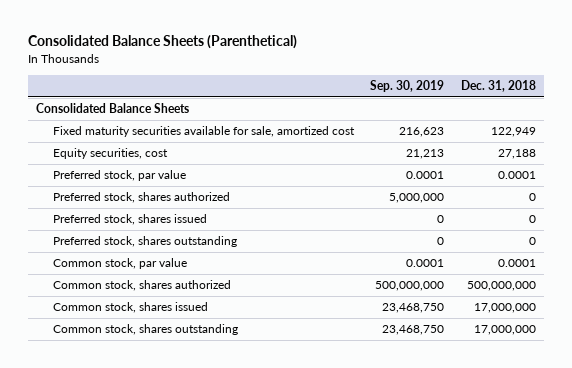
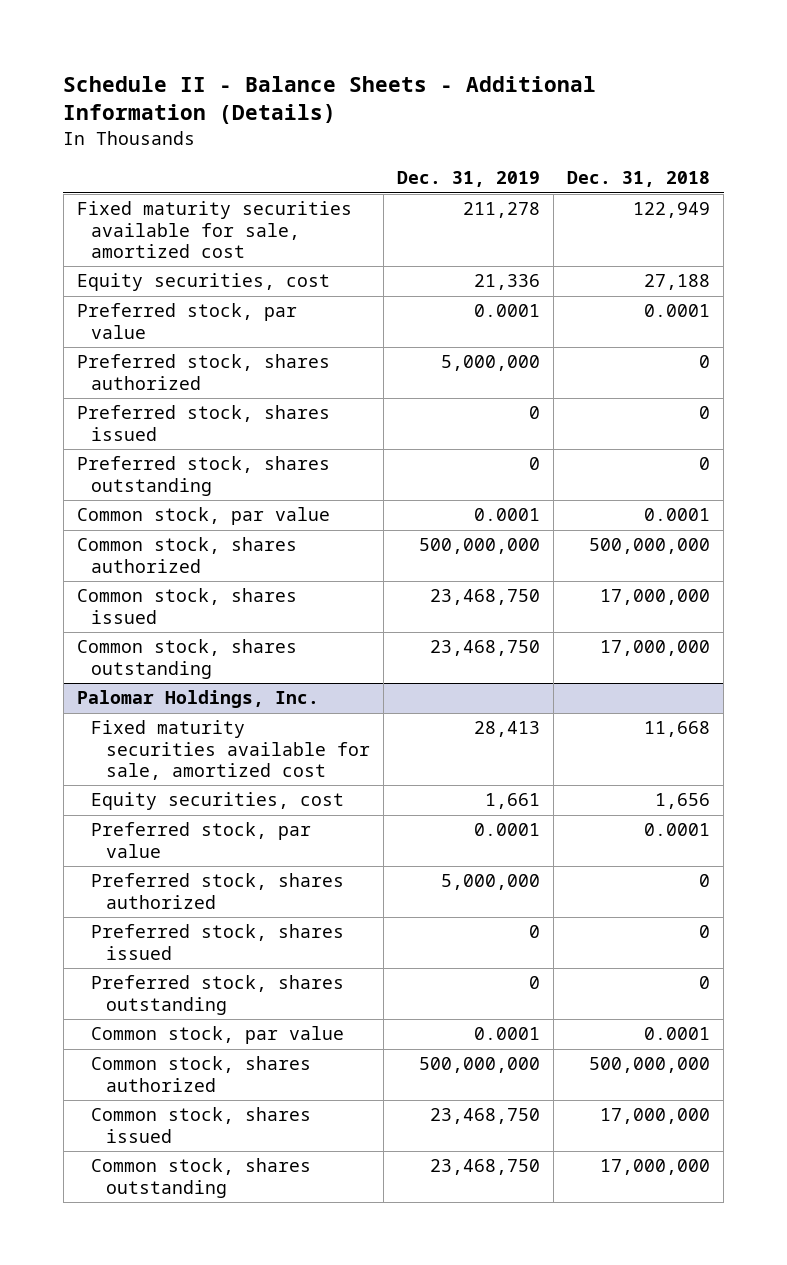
[27,35,297,50] Consolidated Balance Sheets (Parenthetical) -> [63,75,597,124] Schedule II - Balance Sheets - Additional Information (Details)
[370,80,445,93] Sep. 30, 2019 -> none
none -> [396,171,540,188] Dec. 31, 2019
[36,103,190,114] Consolidated Balance Sheets -> none
none -> [77,690,320,709] Palomar Holdings, Inc.
none -> [91,720,370,780] Fixed maturity securities available for sale, amortized cost
none -> [91,792,345,811] Equity securities, cost
none -> [91,822,312,858] Preferred stock, par value
none -> [91,873,345,909] Preferred stock, shares authorized
none -> [91,924,345,960] Preferred stock, shares issued
none -> [91,975,345,1015] Preferred stock, shares outstanding
none -> [91,1026,345,1045] Common stock, par value
none -> [91,1056,312,1092] Common stock, shares authorized
none -> [91,1107,312,1143] Common stock, shares issued
none -> [91,1158,312,1198] Common stock, shares outstanding

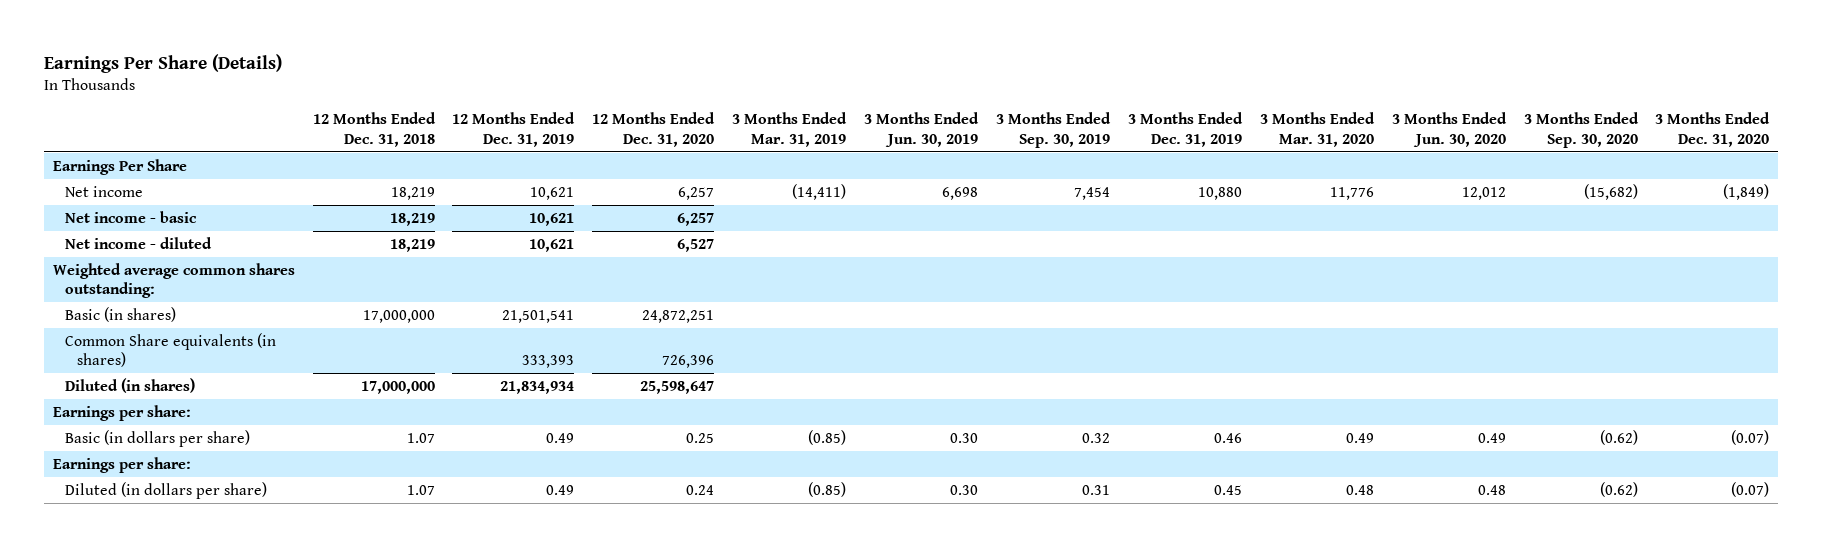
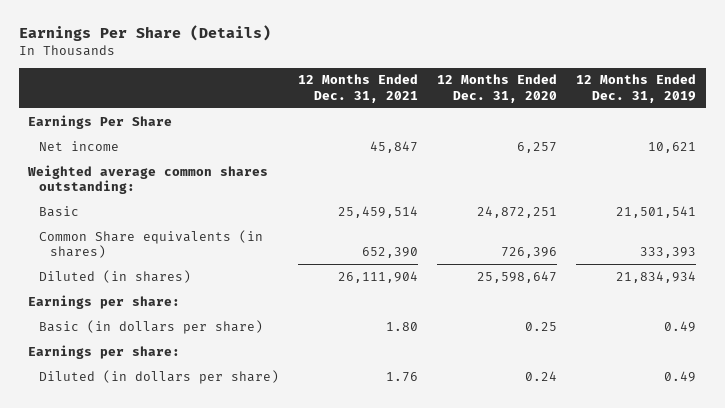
[312,112,436,147] 12 Months Ended Dec. 31, 2018 -> none
[732,112,848,147] 3 Months Ended Mar. 31, 2019 -> none
[864,112,980,147] 3 Months Ended Jun. 30, 2019 -> none
[995,112,1111,148] 3 Months Ended Sep. 30, 2019 -> none
[1127,112,1243,147] 3 Months Ended Dec. 31, 2019 -> none
[1259,112,1375,147] 3 Months Ended Mar. 31, 2020 -> none
[1391,112,1507,147] 3 Months Ended Jun. 30, 2020 -> none
[1523,112,1639,148] 3 Months Ended Sep. 30, 2020 -> none
[1655,112,1771,147] 3 Months Ended Dec. 31, 2020 -> none
none -> [298,74,419,103] 12 Months Ended Dec. 31, 2021
[64,211,197,224] Net income - basic -> none
[64,237,212,250] Net income - diluted -> none
[64,307,176,323] Basic (in shares) -> [39,205,80,217] Basic

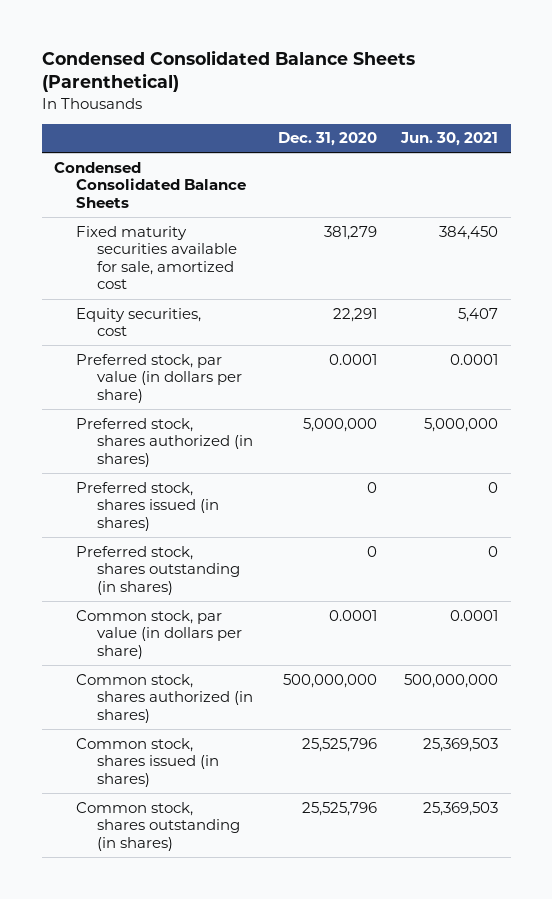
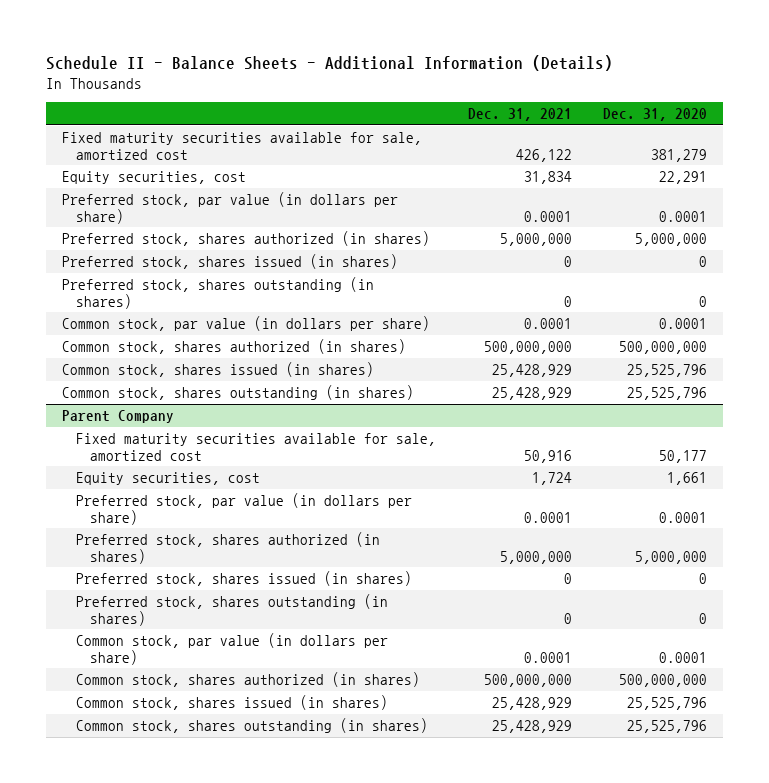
[41,49,415,93] Condensed Consolidated Balance Sheets (Parenthetical) -> [45,55,613,72] Schedule II - Balance Sheets - Additional Information (Details)
[400,132,499,147] Jun. 30, 2021 -> none
none -> [467,107,572,121] Dec. 31, 2021
[53,161,246,208] Condensed Consolidated Balance Sheets -> none
none -> [61,409,174,423] Parent Company
none -> [76,432,437,461] Fixed maturity securities available for sale, amortized cost
none -> [76,471,261,485] Equity securities, cost
none -> [76,492,413,525] Preferred stock, par value (in dollars per share)
none -> [76,531,381,564] Preferred stock, shares authorized (in shares)
none -> [76,570,413,586] Preferred stock, shares issued (in shares)
none -> [76,593,389,626] Preferred stock, shares outstanding (in shares)
none -> [76,632,389,665] Common stock, par value (in dollars per share)
none -> [76,671,421,687] Common stock, shares authorized (in shares)
none -> [76,694,389,710] Common stock, shares issued (in shares)
none -> [76,717,429,733] Common stock, shares outstanding (in shares)

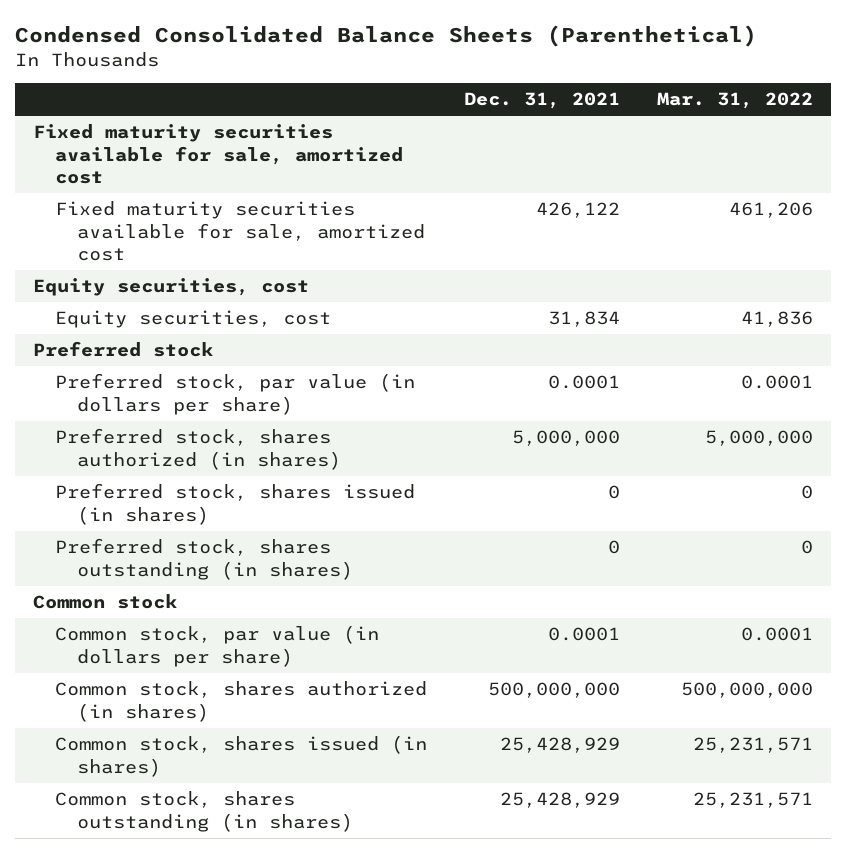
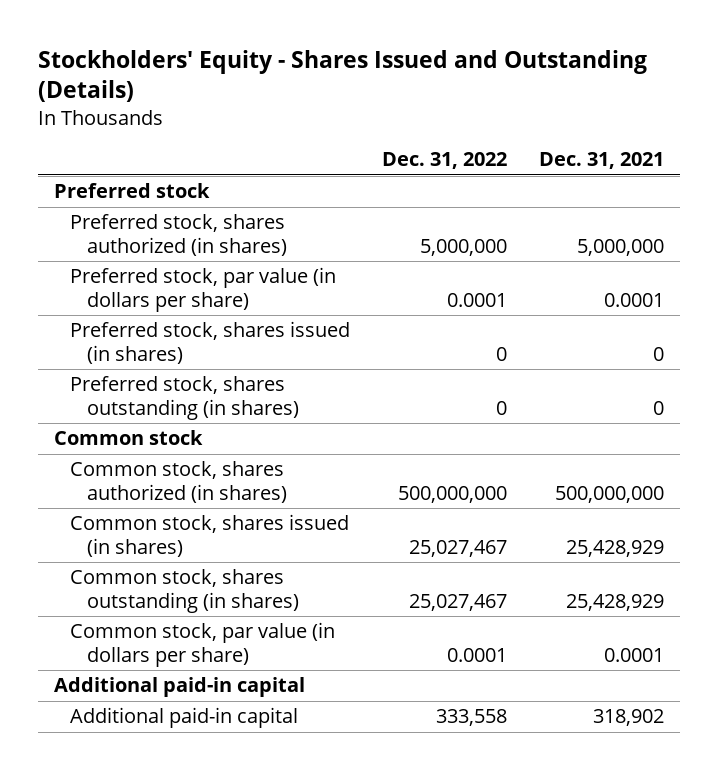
[15,25,758,48] Condensed Consolidated Balance Sheets (Parenthetical) -> [37,50,647,103] Stockholders' Equity - Shares Issued and Outstanding (Details)
[656,92,813,110] Mar. 31, 2022 -> none
none -> [382,152,508,170] Dec. 31, 2022
[33,124,404,184] Fixed maturity securities available for sale, amortized cost -> none
[55,201,426,261] Fixed maturity securities available for sale, amortized cost -> none
[33,278,310,297] Equity securities, cost -> none
[55,310,332,329] Equity securities, cost -> none
[55,373,416,415] Preferred stock, par value (in dollars per share) -> [70,267,337,313] Preferred stock, par value (in dollars per share)
[55,625,380,667] Common stock, par value (in dollars per share) -> [70,622,336,668] Common stock, par value (in dollars per share)
none -> [53,677,305,698] Additional paid-in capital
none -> [70,707,299,729] Additional paid-in capital

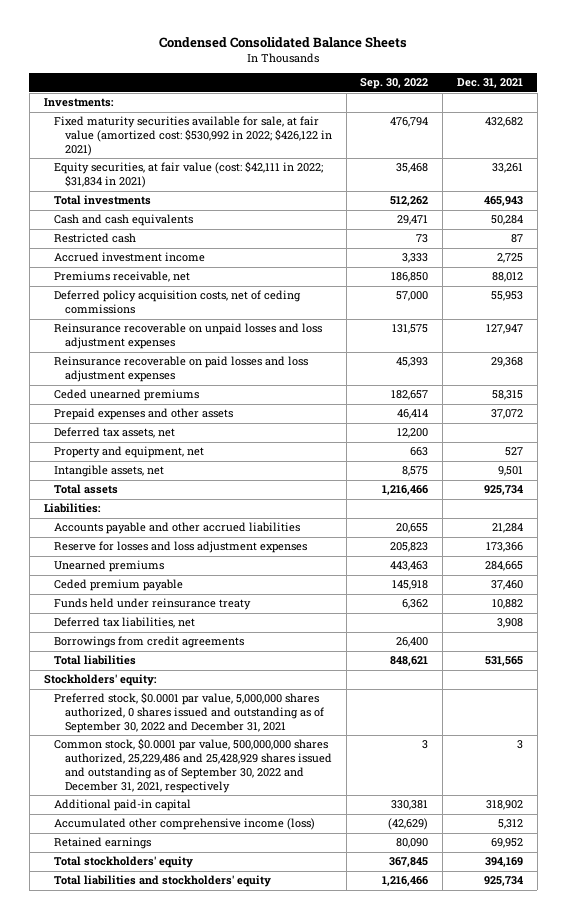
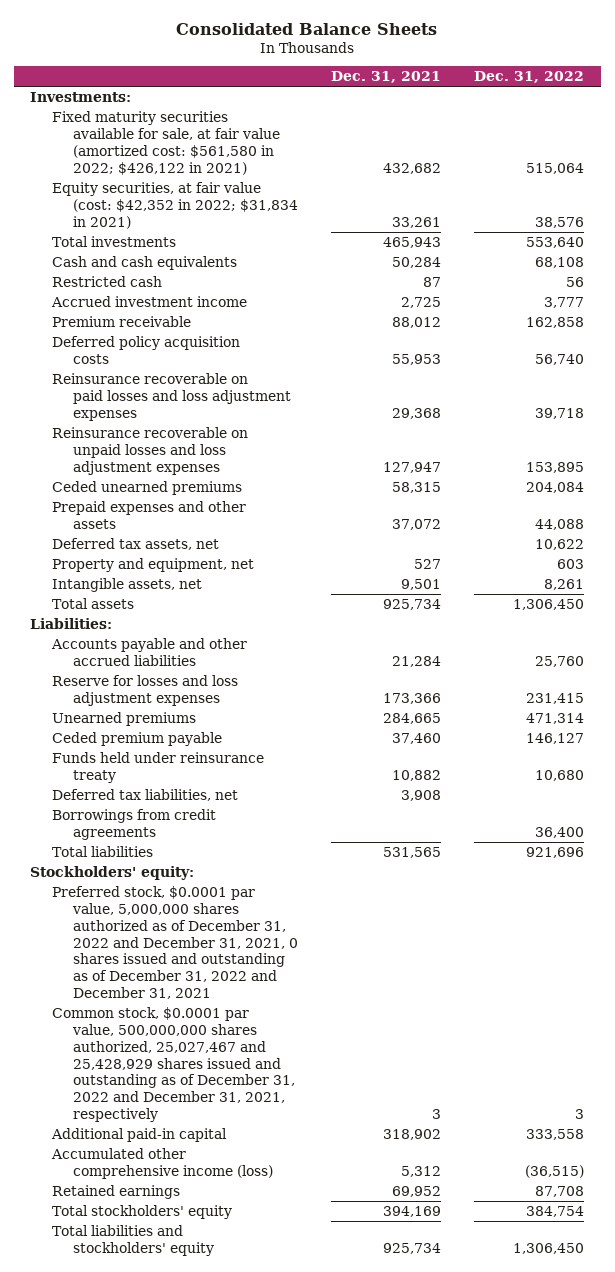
[159,36,408,48] Condensed Consolidated Balance Sheets -> [176,22,438,35] Consolidated Balance Sheets
[360,78,429,90] Sep. 30, 2022 -> none
none -> [474,71,585,84] Dec. 31, 2022
[54,116,333,156] Fixed maturity securities available for sale, at fair value (amortized cost: $530,992 in 2022; $426,122 in 2021) -> [51,111,281,175] Fixed maturity securities available for sale, at fair value (amortized cost: $561,580 in 2022; $426,122 in 2021)
[54,161,324,189] Equity securities, at fair value (cost: $42,111 in 2022; $31,834 in 2021) -> [51,182,299,229] Equity securities, at fair value (cost: $42,352 in 2022; $31,834 in 2021)
[54,271,191,283] Premiums receivable, net -> [51,316,191,328] Premium receivable
[54,290,302,315] Deferred policy acquisition costs, net of ceding commissions -> [51,336,240,364] Deferred policy acquisition costs
[54,323,323,350] Reinsurance recoverable on unpaid losses and loss adjustment expenses -> [51,427,248,475] Reinsurance recoverable on unpaid losses and loss adjustment expenses
[54,692,325,733] Preferred stock, $0.0001 par value, 5,000,000 shares authorized, 0 shares issued and outstanding as of September 30, 2022 and December 31, 2021 -> [51,886,299,1000] Preferred stock, $0.0001 par value, 5,000,000 shares authorized as of December 31, 2022 and December 31, 2021, 0 shares issued and outstanding as of December 31, 2022 and December 31, 2021
[54,738,333,793] Common stock, $0.0001 par value, 500,000,000 shares authorized, 25,229,486 and 25,428,929 shares issued and outstanding as of September 30, 2022 and December 31, 2021, respectively -> [51,1007,296,1123] Common stock, $0.0001 par value, 500,000,000 shares authorized, 25,027,467 and 25,428,929 shares issued and outstanding as of December 31, 2022 and December 31, 2021, respectively

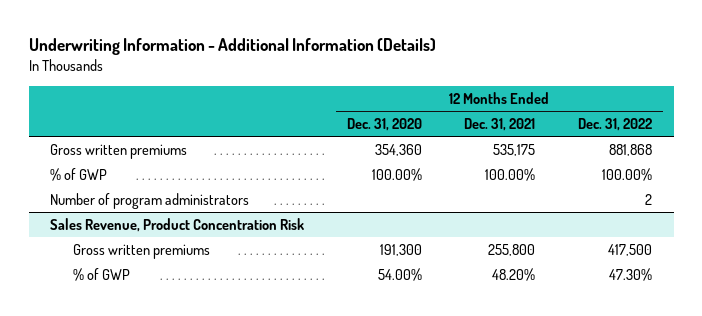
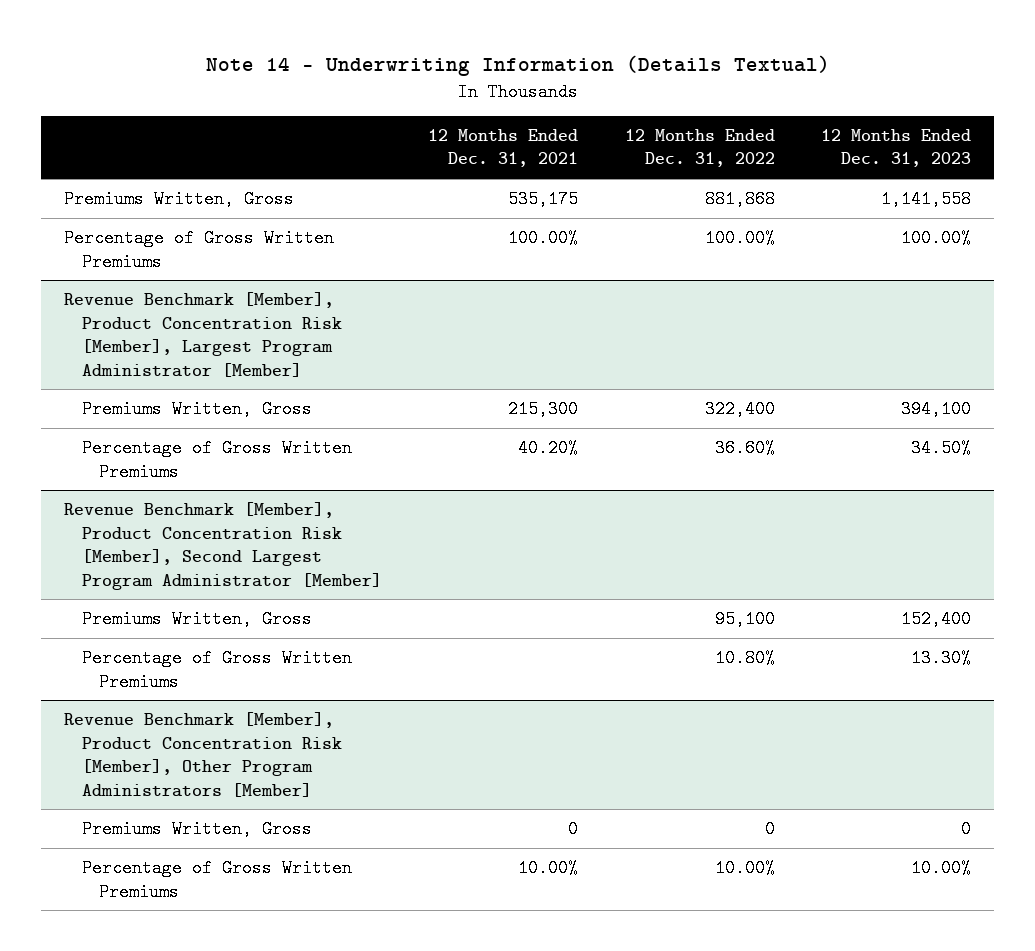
[28,38,436,56] Underwriting Information - Additional Information (Details) -> [205,54,830,76] Note 14 - Underwriting Information (Details Textual)
[346,118,422,132] Dec. 31, 2020 -> none
none -> [821,128,972,168] 12 Months Ended Dec. 31, 2023
[49,192,249,209] Number of program administrators -> none
[49,217,304,232] Sales Revenue, Product Concentration Risk -> none
[73,267,131,281] % of GWP -> none
[49,143,187,159] Gross written premiums -> [64,190,295,209] Premiums Written, Gross
[49,167,107,181] % of GWP -> [64,229,335,271] Percentage of Gross Written Premiums
none -> [64,292,342,377] Revenue Benchmark [Member], Product Concentration Risk [Member], Largest Program Administrator [Member]
[73,243,211,259] Gross written premiums -> [81,400,312,419] Premiums Written, Gross
[488,243,536,256] 255,800 -> [508,400,579,419] 215,300
[608,243,653,256] 417,500 -> [704,400,775,419] 322,400
none -> [81,439,352,481] Percentage of Gross Written Premiums
none -> [64,502,382,590] Revenue Benchmark [Member], Product Concentration Risk [Member], Second Largest Program Administrator [Member]
none -> [81,610,312,629] Premiums Written, Gross
none -> [81,649,352,691] Percentage of Gross Written Premiums
none -> [64,712,342,797] Revenue Benchmark [Member], Product Concentration Risk [Member], Other Program Administrators [Member]
none -> [81,820,312,839] Premiums Written, Gross
none -> [81,859,352,901] Percentage of Gross Written Premiums

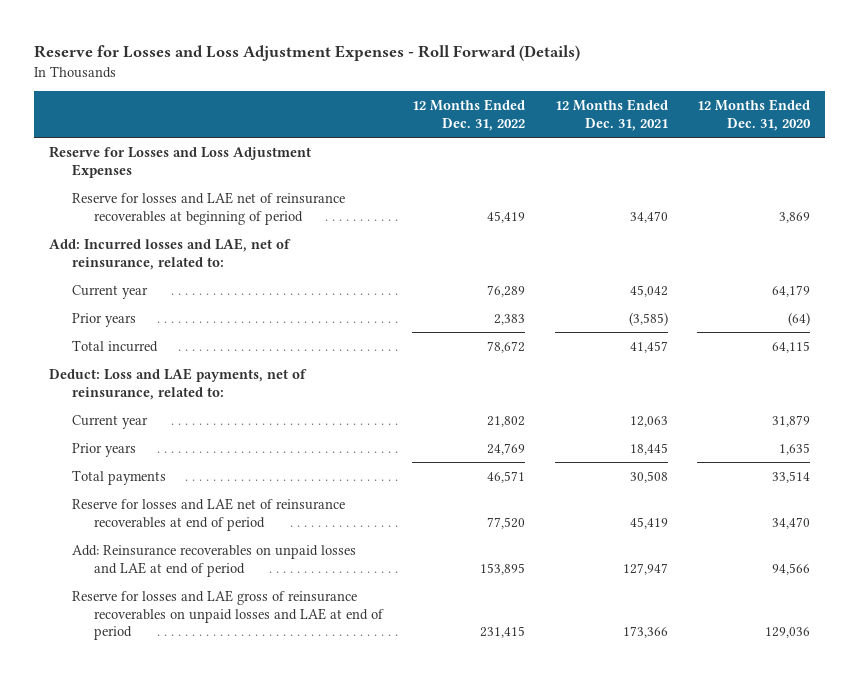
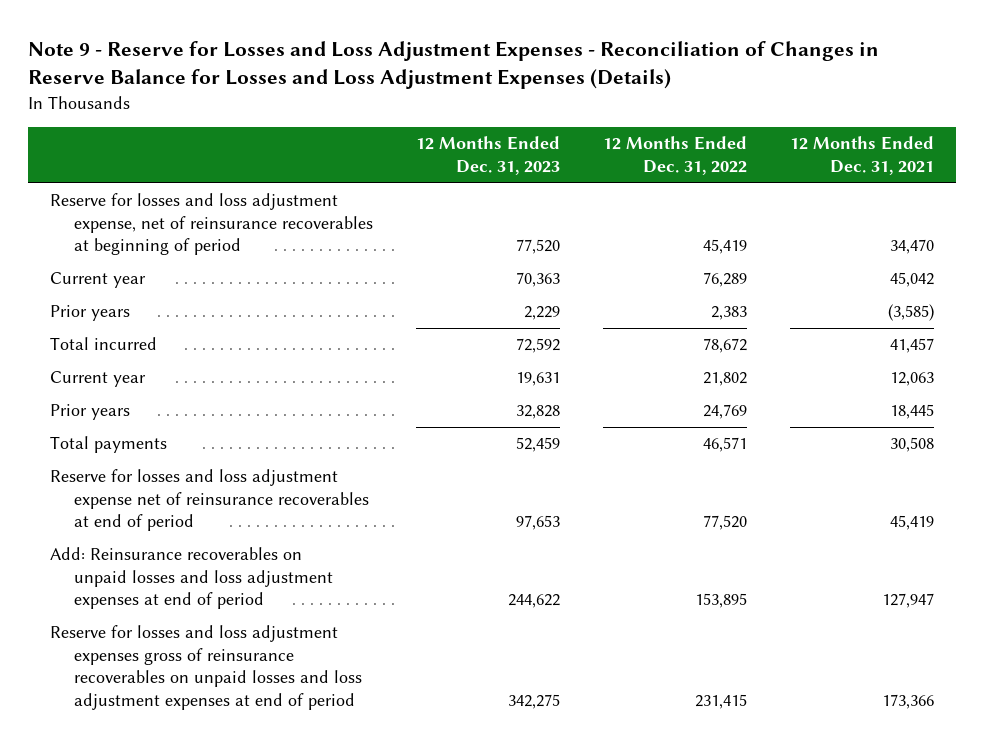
[34,45,581,62] Reserve for Losses and Loss Adjustment Expenses - Roll Forward (Details) -> [28,41,880,90] Note 9 - Reserve for Losses and Loss Adjustment Expenses - Reconciliation of Changes in Reserve Balance for Losses and Loss Adjustment Expenses (Details)
[697,98,812,131] 12 Months Ended Dec. 31, 2020 -> none
none -> [416,136,561,176] 12 Months Ended Dec. 31, 2023
[49,145,312,178] Reserve for Losses and Loss Adjustment Expenses -> none
[49,237,292,270] Add: Incurred losses and LAE, net of reinsurance, related to: -> none
[71,191,345,225] Reserve for losses and LAE net of reinsurance recoverables at beginning of period -> [49,193,374,256] Reserve for losses and loss adjustment expense, net of reinsurance recoverables at beginning of period
[49,367,308,400] Deduct: Loss and LAE payments, net of reinsurance, related to: -> none
[71,497,345,531] Reserve for losses and LAE net of reinsurance recoverables at end of period -> [49,469,370,532] Reserve for losses and loss adjustment expense net of reinsurance recoverables at end of period
[71,544,356,577] Add: Reinsurance recoverables on unpaid losses and LAE at end of period -> [49,547,334,610] Add: Reinsurance recoverables on unpaid losses and loss adjustment expenses at end of period
[71,589,384,641] Reserve for losses and LAE gross of reinsurance recoverables on unpaid losses and LAE at end of period -> [49,625,363,711] Reserve for losses and loss adjustment expenses gross of reinsurance recoverables on unpaid losses and loss adjustment expenses at end of period

